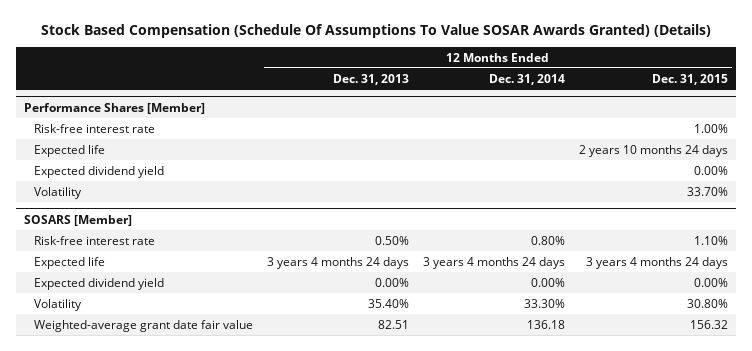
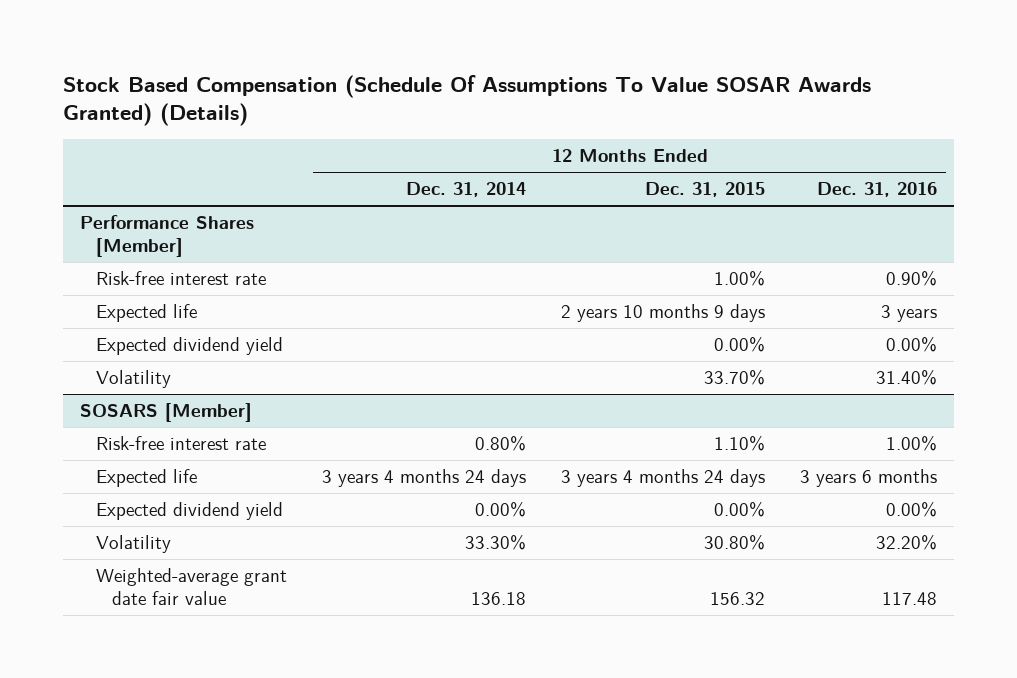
[333,73,410,85] Dec. 31, 2013 -> none
none -> [816,182,937,198] Dec. 31, 2016
[579,144,729,157] 2 years 10 months 24 days -> [561,304,766,323] 2 years 10 months 9 days

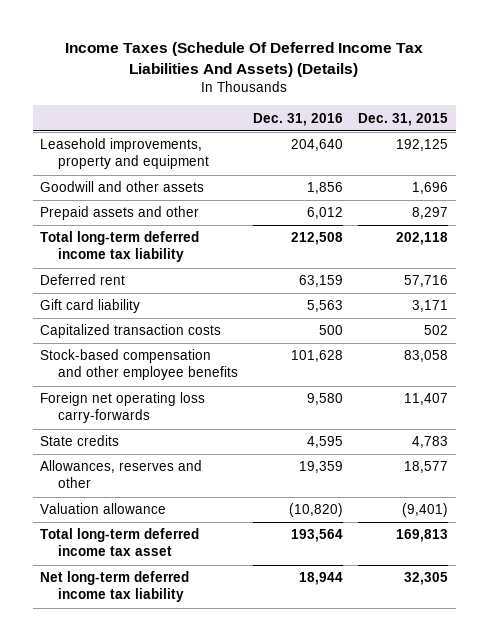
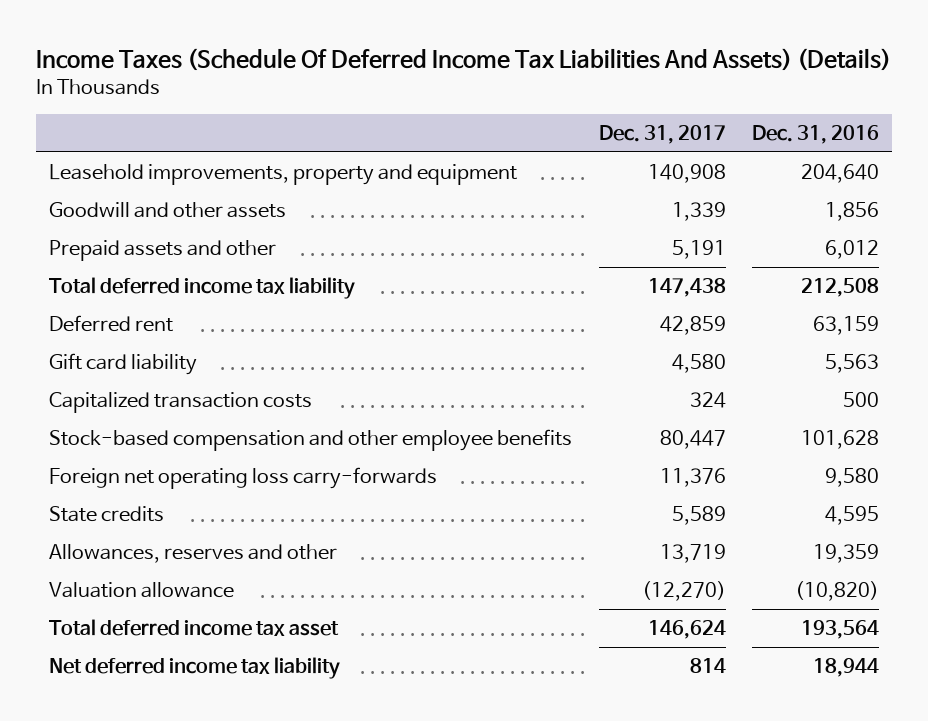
[358,112,449,126] Dec. 31, 2015 -> none
none -> [598,124,726,144] Dec. 31, 2017
[40,231,200,263] Total long-term deferred income tax liability -> [49,277,356,300] Total deferred income tax liability
[40,528,200,557] Total long-term deferred income tax asset -> [49,619,340,637] Total deferred income tax asset
[40,571,190,603] Net long-term deferred income tax liability -> [49,657,341,680] Net deferred income tax liability

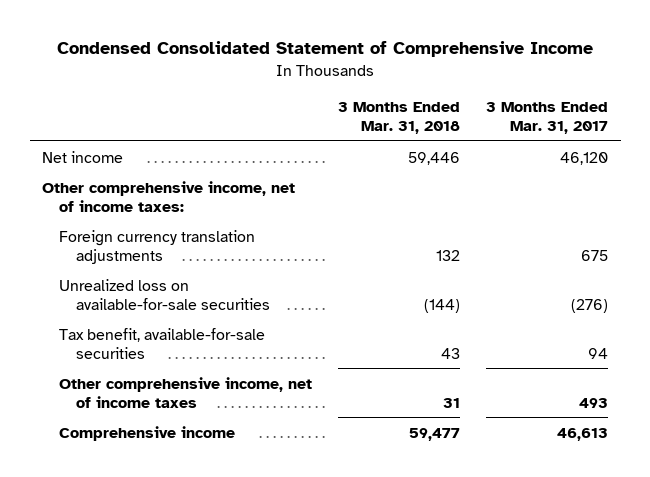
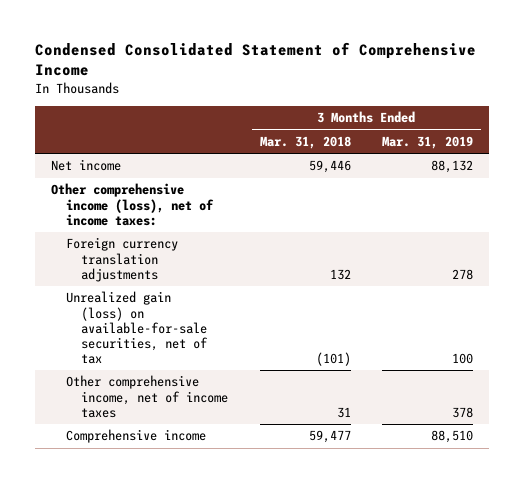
[485,102,608,134] 3 Months Ended Mar. 31, 2017 -> none
none -> [382,135,474,149] Mar. 31, 2019
[42,180,296,212] Other comprehensive income, net of income taxes: -> [50,183,215,226] Other comprehensive income (loss), net of income taxes:
[59,327,266,359] Tax benefit, available-for-sale securities -> none
[59,278,271,310] Unrealized loss on available-for-sale securities -> [66,291,209,364] Unrealized gain (loss) on available-for-sale securities, net of tax
[424,298,461,313] (144) -> [315,351,351,366] (101)

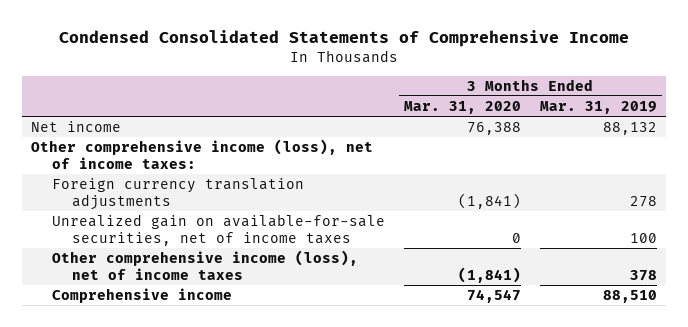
[35,42,477,77] Condensed Consolidated Statement of Comprehensive Income -> [59,30,630,48] Condensed Consolidated Statements of Comprehensive Income
[259,135,351,149] Mar. 31, 2018 -> none
none -> [403,100,521,114] Mar. 31, 2020
[66,291,209,364] Unrealized gain (loss) on available-for-sale securities, net of tax -> [51,213,385,246] Unrealized gain on available-for-sale securities, net of income taxes
[66,375,229,418] Other comprehensive income, net of income taxes -> [51,249,358,280] Other comprehensive income (loss), net of income taxes

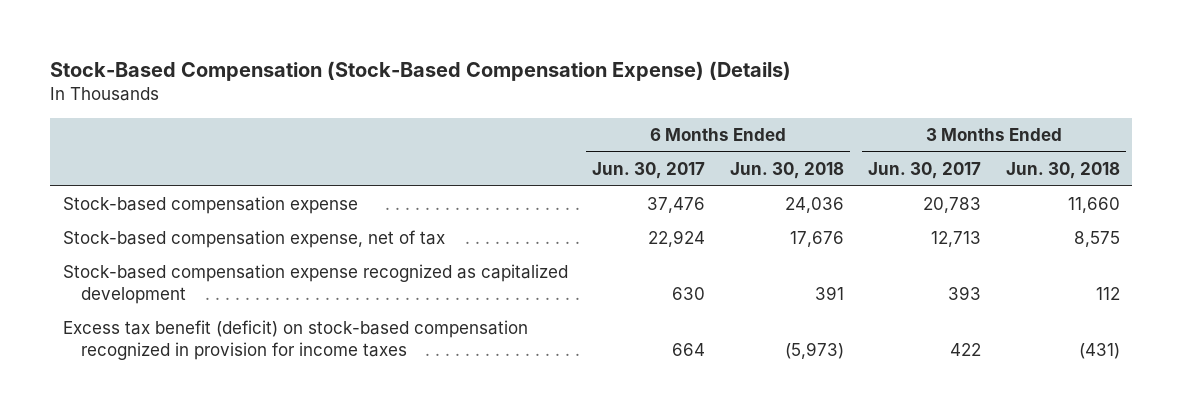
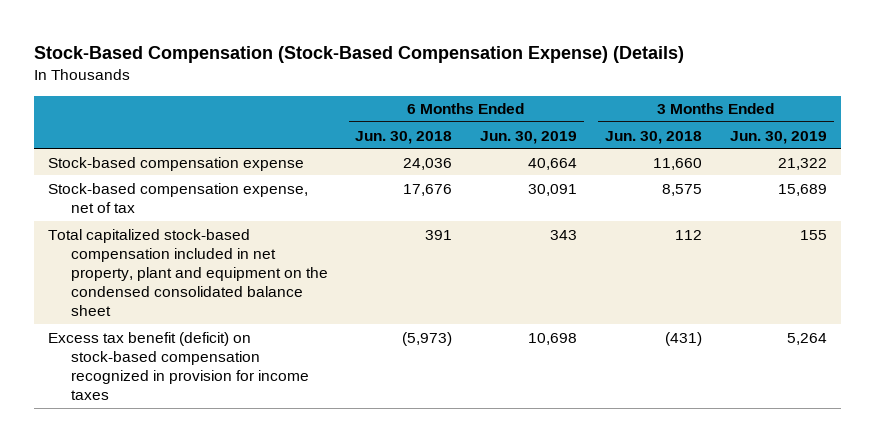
[592,162,706,180] Jun. 30, 2017 -> none
[868,162,982,180] Jun. 30, 2017 -> none
none -> [480,130,578,144] Jun. 30, 2019
none -> [729,130,827,144] Jun. 30, 2019
[62,264,568,305] Stock-based compensation expense recognized as capitalized development -> [48,228,328,317] Total capitalized stock-based compensation included in net property, plant and equipment on the condensed consolidated balance sheet

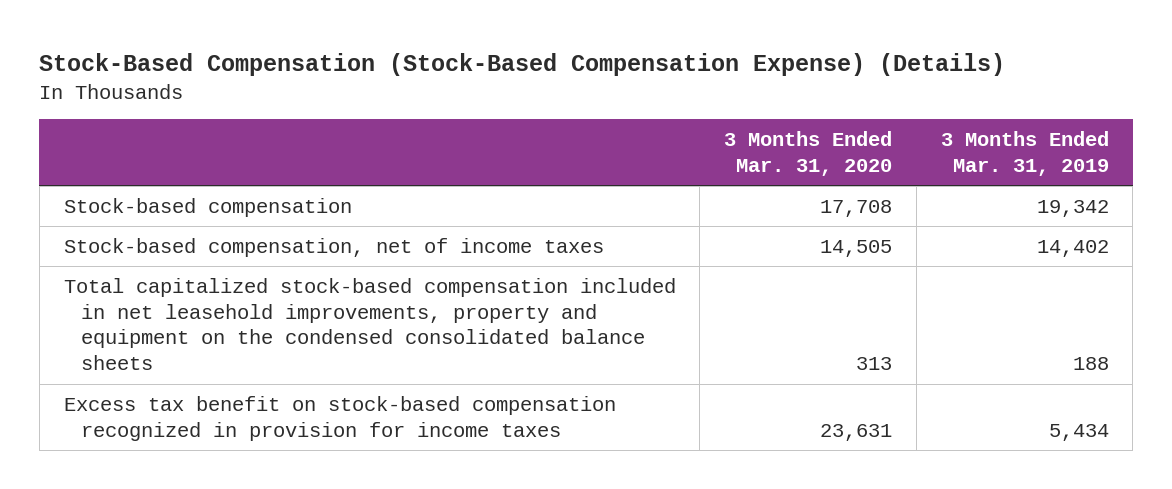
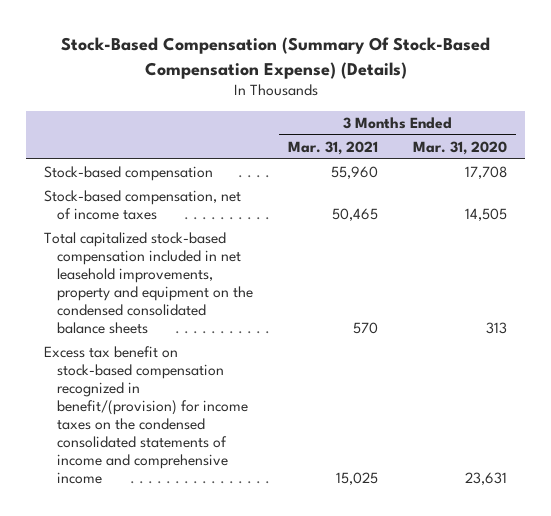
[39,53,1006,77] Stock-Based Compensation (Stock-Based Compensation Expense) (Details) -> [60,37,490,79] Stock-Based Compensation (Summary Of Stock-Based Compensation Expense) (Details)
[940,131,1109,176] 3 Months Ended Mar. 31, 2019 -> none
none -> [287,140,378,155] Mar. 31, 2021
[63,395,616,441] Excess tax benefit on stock-based compensation recognized in provision for income taxes -> [43,346,248,485] Excess tax benefit on stock-based compensation recognized in benefit/(provision) for income taxes on the condensed consolidated statements of income and comprehensive income

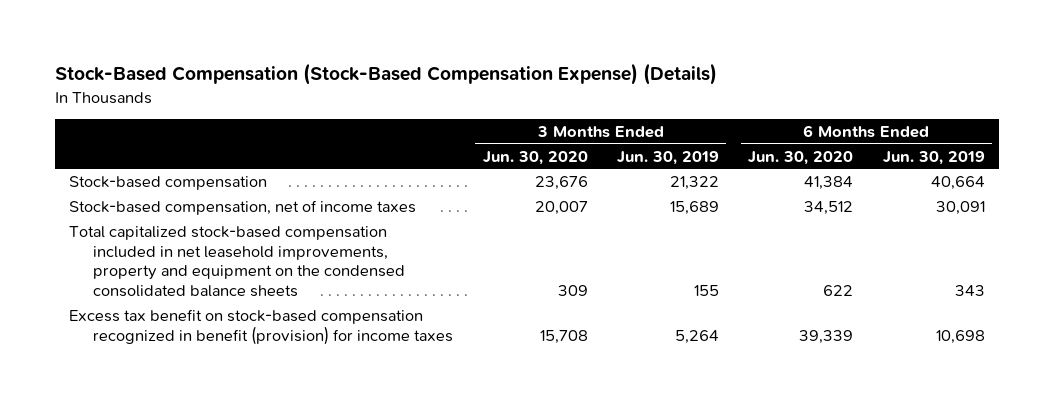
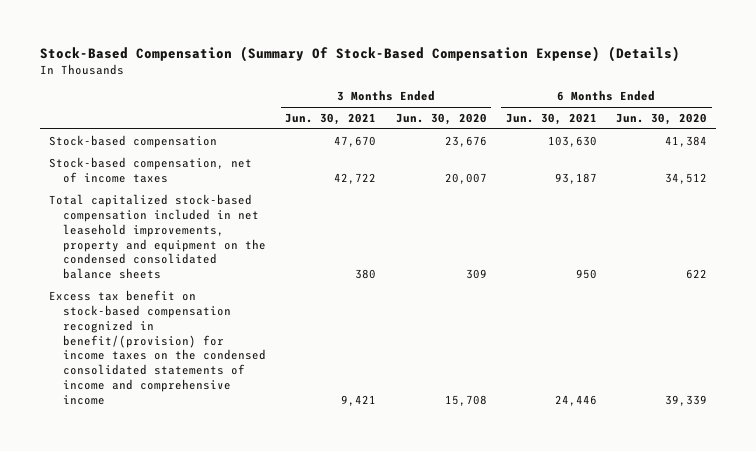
[54,63,717,86] Stock-Based Compensation (Stock-Based Compensation Expense) (Details) -> [39,45,680,62] Stock-Based Compensation (Summary Of Stock-Based Compensation Expense) (Details)
[616,150,719,165] Jun. 30, 2019 -> none
[882,150,985,165] Jun. 30, 2019 -> none
none -> [285,113,377,126] Jun. 30, 2021
none -> [505,113,597,126] Jun. 30, 2021
[69,308,454,345] Excess tax benefit on stock-based compensation recognized in benefit (provision) for income taxes -> [49,289,267,406] Excess tax benefit on stock-based compensation recognized in benefit/(provision) for income taxes on the condensed consolidated statements of income and comprehensive income

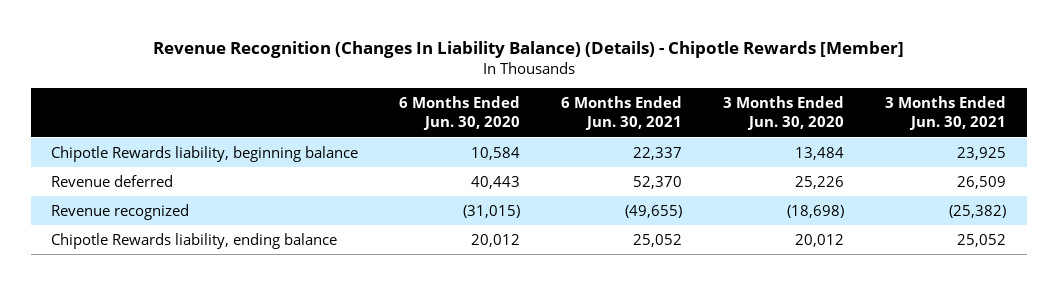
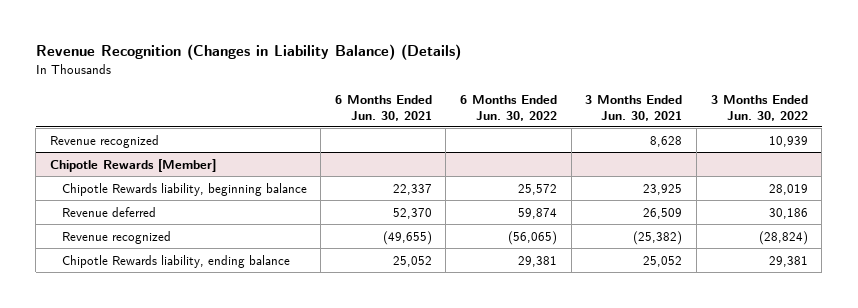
[152,40,904,58] Revenue Recognition (Changes In Liability Balance) (Details) - Chipotle Rewards [Member] -> [35,44,461,61] Revenue Recognition (Changes in Liability Balance) (Details)
[399,96,521,131] 6 Months Ended Jun. 30, 2020 -> none
[723,96,845,131] 3 Months Ended Jun. 30, 2020 -> none
none -> [460,94,558,121] 6 Months Ended Jun. 30, 2022
none -> [710,94,808,121] 3 Months Ended Jun. 30, 2022
none -> [49,134,159,148] Revenue recognized
none -> [49,158,216,172] Chipotle Rewards [Member]

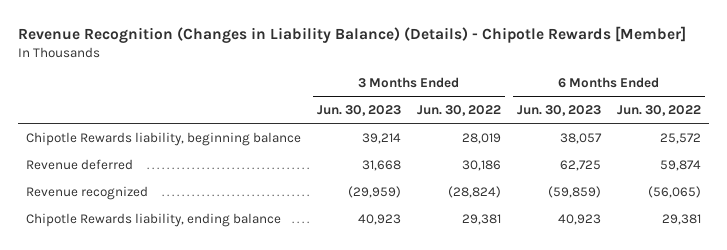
[35,44,461,61] Revenue Recognition (Changes in Liability Balance) (Details) -> [17,25,686,43] Revenue Recognition (Changes in Liability Balance) (Details) - Chipotle Rewards [Member]
[334,94,432,121] 6 Months Ended Jun. 30, 2021 -> none
[585,94,683,121] 3 Months Ended Jun. 30, 2021 -> none
none -> [317,105,402,117] Jun. 30, 2023
none -> [517,105,602,117] Jun. 30, 2023
[49,134,159,148] Revenue recognized -> none
[49,158,216,172] Chipotle Rewards [Member] -> none

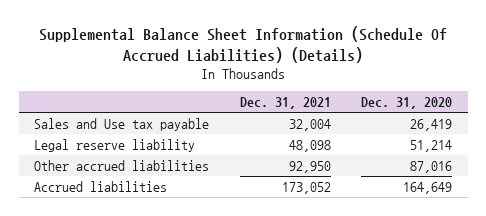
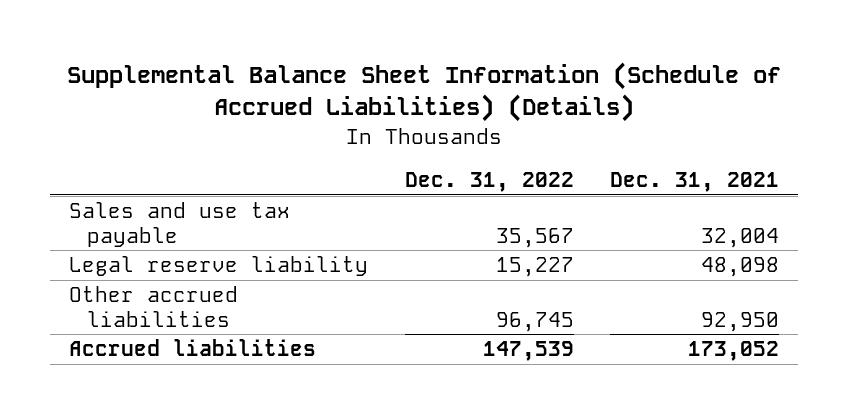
[39,26,448,63] Supplemental Balance Sheet Information (Schedule Of Accrued Liabilities) (Details) -> [67,61,782,123] Supplemental Balance Sheet Information (Schedule of Accrued Liabilities) (Details)
[361,96,453,109] Dec. 31, 2020 -> none
none -> [404,171,574,192] Dec. 31, 2022
[34,117,210,131] Sales and Use tax payable -> [68,202,290,247] Sales and use tax payable

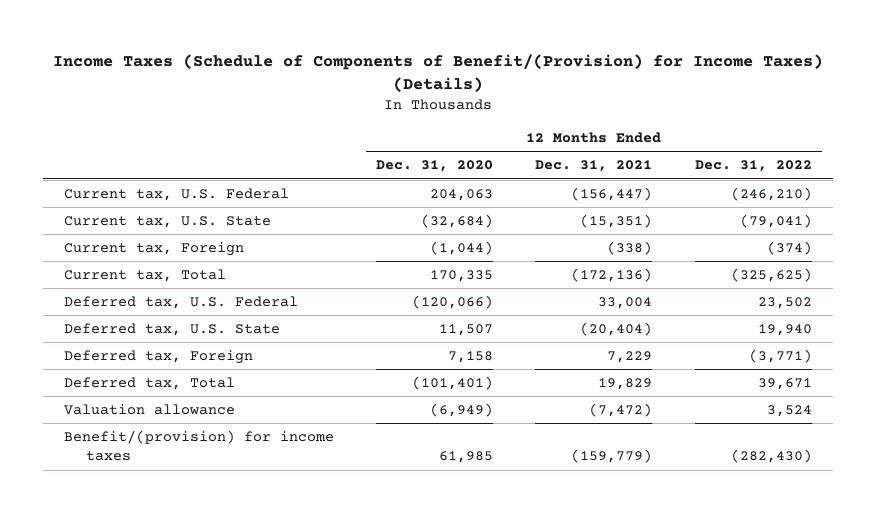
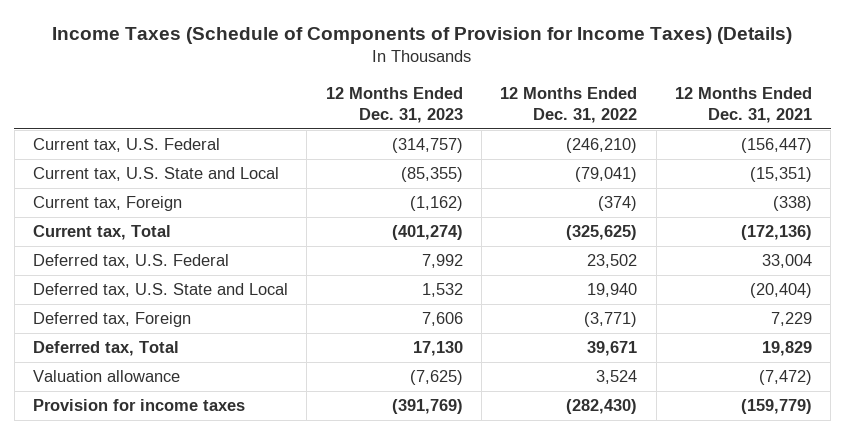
[52,54,823,93] Income Taxes (Schedule of Components of Benefit/(Provision) for Income Taxes) (Details) -> [52,26,793,44] Income Taxes (Schedule of Components of Provision for Income Taxes) (Details)
[376,160,494,173] Dec. 31, 2020 -> none
none -> [325,86,463,123] 12 Months Ended Dec. 31, 2023
[64,216,272,229] Current tax, U.S. State -> [32,167,279,182] Current tax, U.S. State and Local
[64,323,281,337] Deferred tax, U.S. State -> [32,283,288,298] Deferred tax, U.S. State and Local
[64,430,335,462] Benefit/(provision) for income taxes -> [32,399,245,412] Provision for income taxes

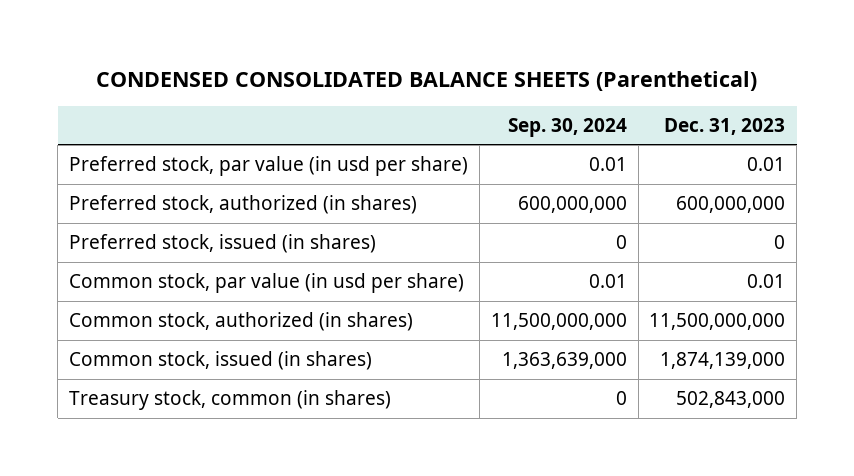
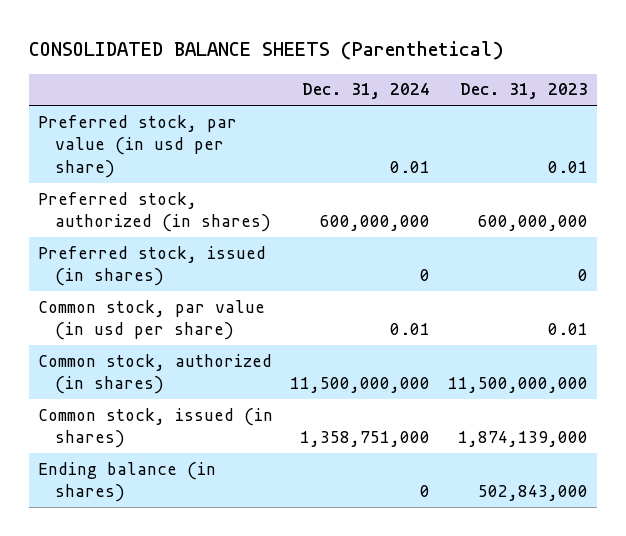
[96,70,758,91] CONDENSED CONSOLIDATED BALANCE SHEETS (Parenthetical) -> [29,41,505,61] CONSOLIDATED BALANCE SHEETS (Parenthetical)
[507,117,627,137] Sep. 30, 2024 -> none
none -> [302,83,431,100] Dec. 31, 2024
[69,390,392,411] Treasury stock, common (in shares) -> [37,461,216,503] Ending balance (in shares)

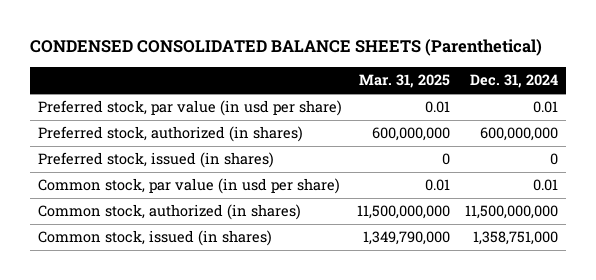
[29,41,505,61] CONSOLIDATED BALANCE SHEETS (Parenthetical) -> [30,39,543,57] CONDENSED CONSOLIDATED BALANCE SHEETS (Parenthetical)
[460,83,589,100] Dec. 31, 2023 -> none
none -> [359,74,451,89] Mar. 31, 2025
[37,461,216,503] Ending balance (in shares) -> none

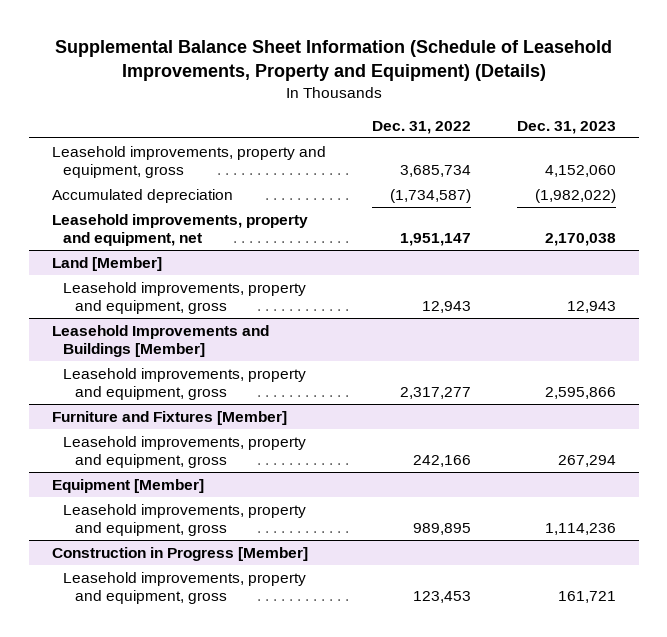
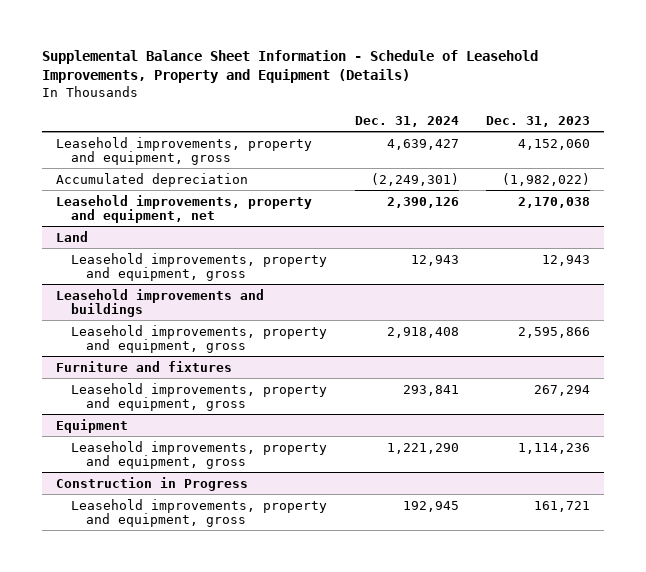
[54,39,612,81] Supplemental Balance Sheet Information (Schedule of Leasehold Improvements, Property and Equipment) (Details) -> [42,50,539,84] Supplemental Balance Sheet Information - Schedule of Leasehold Improvements, Property and Equipment (Details)
[371,120,471,134] Dec. 31, 2022 -> none
none -> [354,115,459,127] Dec. 31, 2024
[51,256,162,271] Land [Member] -> [56,230,89,242] Land
[51,324,269,357] Leasehold Improvements and Buildings [Member] -> [56,288,265,317] Leasehold improvements and buildings
[51,410,287,425] Furniture and Fixtures [Member] -> [56,360,233,372] Furniture and fixtures
[51,478,204,493] Equipment [Member] -> [56,418,129,433] Equipment
[51,546,308,561] Construction in Progress [Member] -> [56,476,249,491] Construction in Progress

